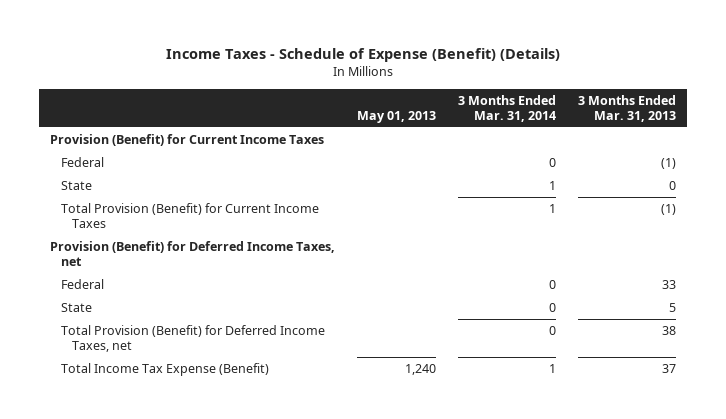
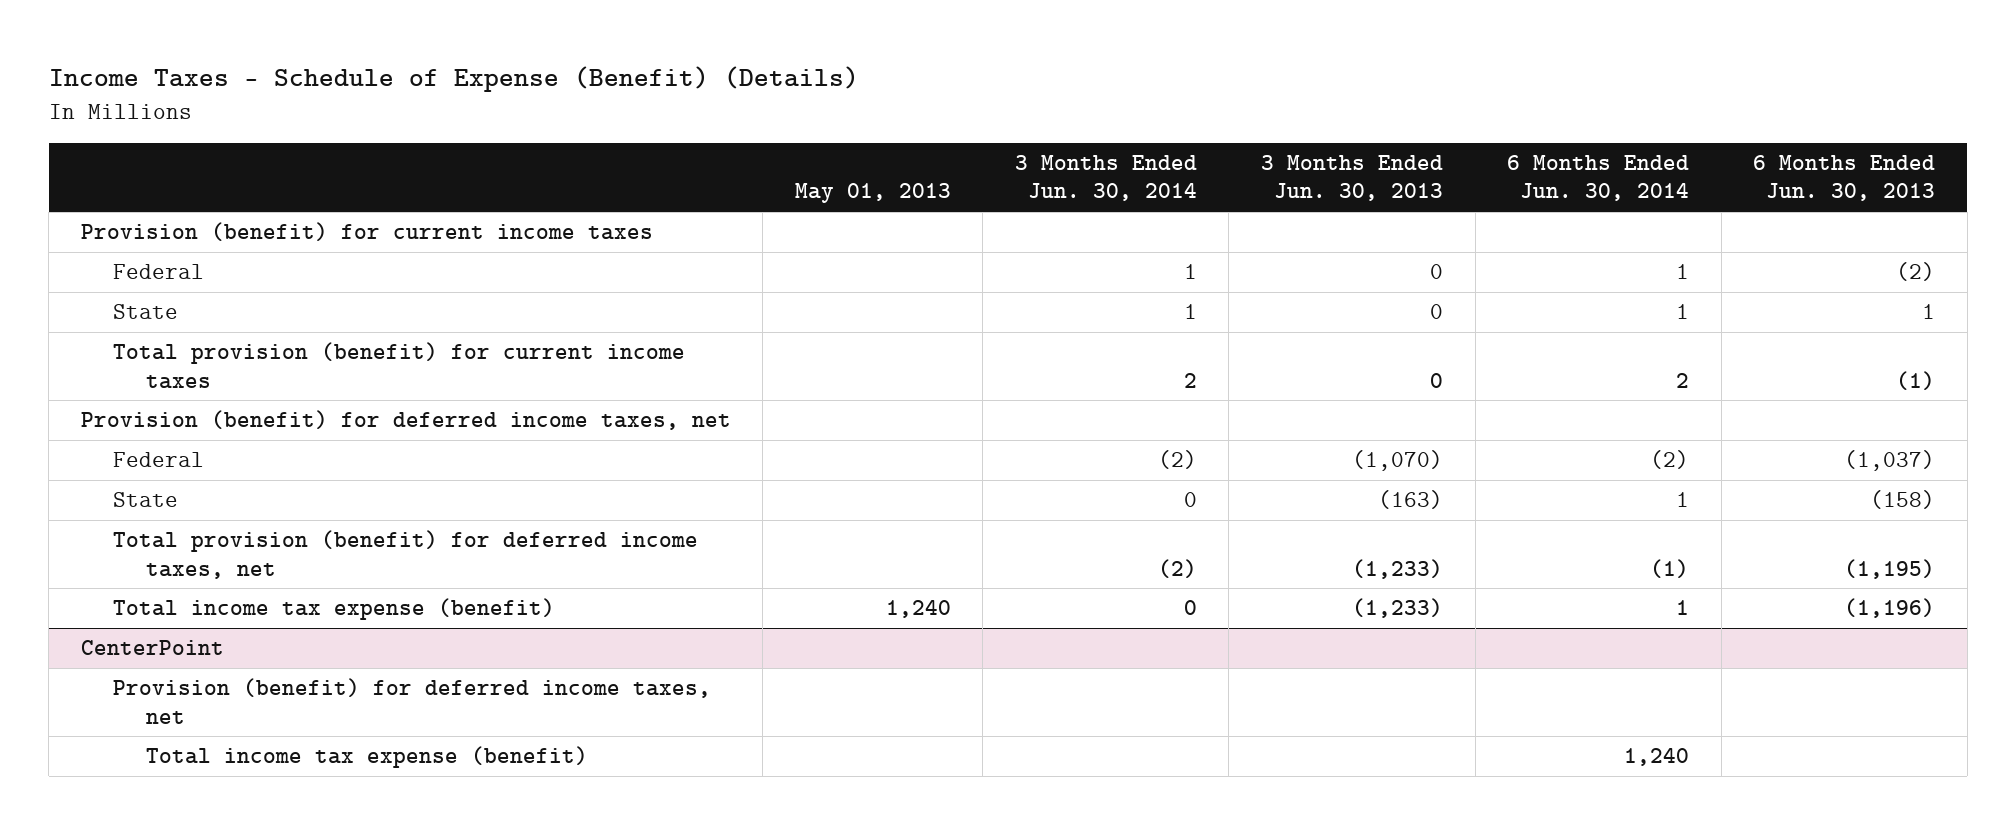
[457,94,556,122] 3 Months Ended Mar. 31, 2014 -> none
[577,94,676,122] 3 Months Ended Mar. 31, 2013 -> none
none -> [1014,155,1197,202] 3 Months Ended Jun. 30, 2014
none -> [1261,155,1444,202] 3 Months Ended Jun. 30, 2013
none -> [1507,155,1690,202] 6 Months Ended Jun. 30, 2014
none -> [1753,155,1936,202] 6 Months Ended Jun. 30, 2013
[49,134,324,147] Provision (Benefit) for Current Income Taxes -> [80,222,653,242] Provision (benefit) for current income taxes
[60,203,319,229] Total Provision (Benefit) for Current Income Taxes -> [113,342,686,389] Total provision (benefit) for current income taxes
[49,241,335,267] Provision (Benefit) for Deferred Income Taxes, net -> [80,410,731,431] Provision (benefit) for deferred income taxes, net
[60,325,325,353] Total Provision (Benefit) for Deferred Income Taxes, net -> [113,530,699,579] Total provision (benefit) for deferred income taxes, net
[60,363,269,377] Total Income Tax Expense (Benefit) -> [113,598,556,621] Total income tax expense (benefit)
none -> [80,640,224,656] CenterPoint
none -> [113,678,712,724] Provision (benefit) for deferred income taxes, net
none -> [145,746,588,769] Total income tax expense (benefit)

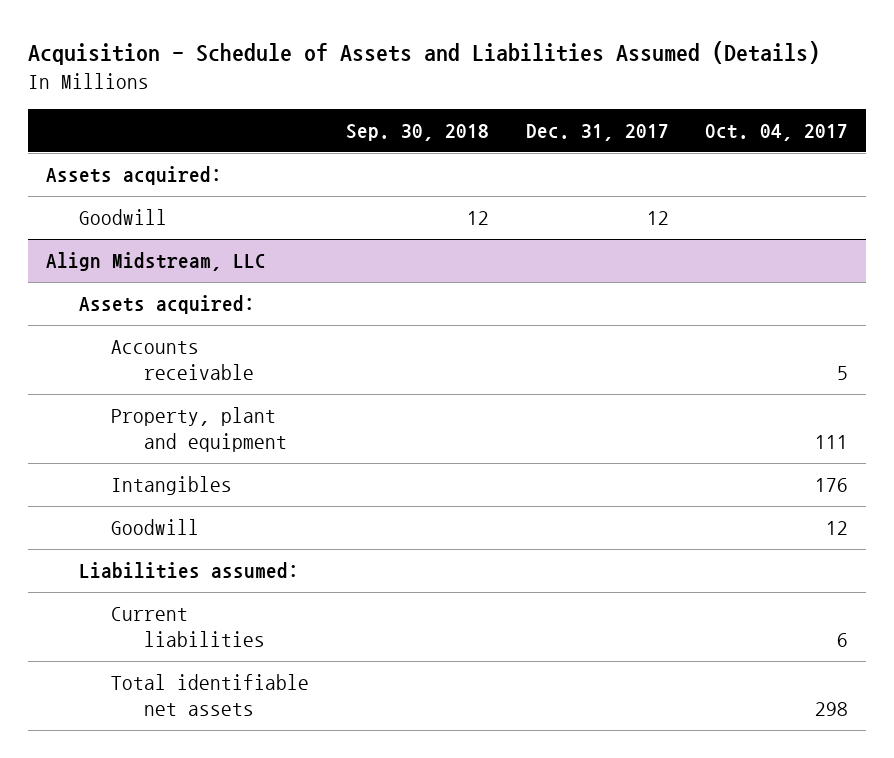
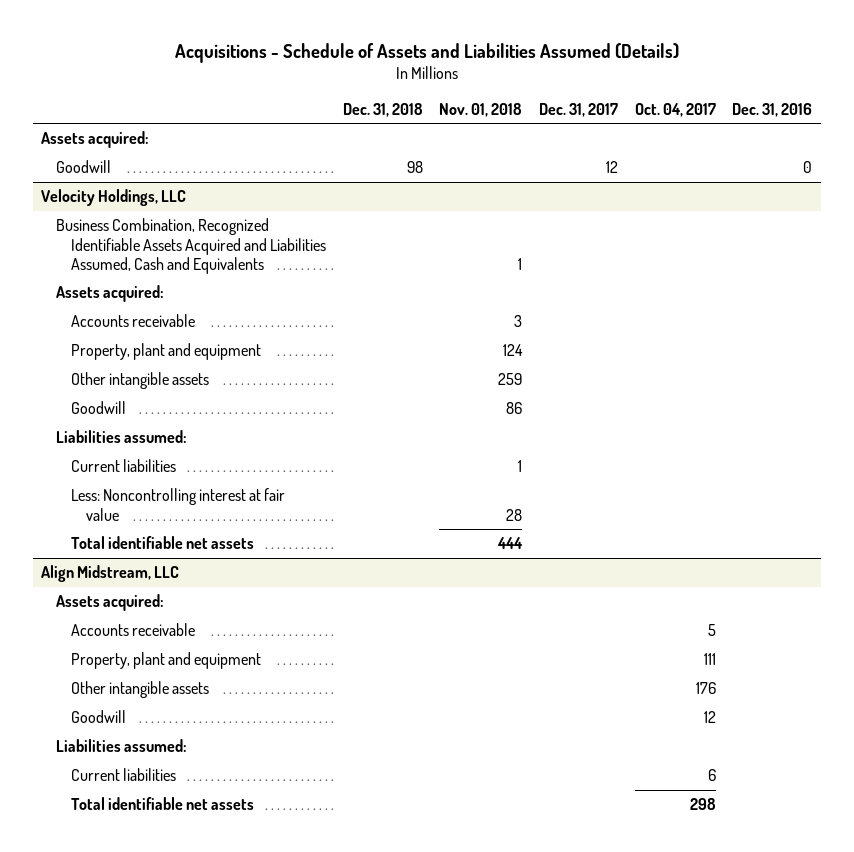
[27,40,820,65] Acquisition - Schedule of Assets and Liabilities Assumed (Details) -> [174,42,679,63] Acquisitions - Schedule of Assets and Liabilities Assumed (Details)
[345,123,489,141] Sep. 30, 2018 -> none
none -> [342,102,423,117] Dec. 31, 2018
none -> [439,102,523,117] Nov. 01, 2018
none -> [732,102,813,117] Dec. 31, 2016
none -> [41,189,187,207] Velocity Holdings, LLC
none -> [56,218,327,274] Business Combination, Recognized Identifiable Assets Acquired and Liabilities Assumed, Cash and Equivalents
none -> [56,285,165,303] Assets acquired:
none -> [71,314,196,328] Accounts receivable
none -> [71,343,262,361] Property, plant and equipment
none -> [71,372,210,390] Other intangible assets
none -> [71,401,127,415] Goodwill
none -> [56,430,188,444] Liabilities assumed:
none -> [71,459,177,473] Current liabilities
none -> [71,488,286,521] Less: Noncontrolling interest at fair value
none -> [71,536,255,550] Total identifiable net assets
[111,476,233,496] Intangibles -> [71,681,210,699] Other intangible assets

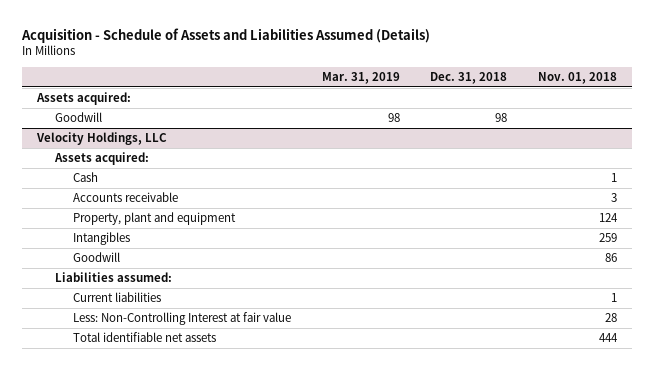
[174,42,679,63] Acquisitions - Schedule of Assets and Liabilities Assumed (Details) -> [21,27,431,43] Acquisition - Schedule of Assets and Liabilities Assumed (Details)
[539,102,619,117] Dec. 31, 2017 -> none
[634,102,716,117] Oct. 04, 2017 -> none
[732,102,813,117] Dec. 31, 2016 -> none
none -> [321,71,400,84] Mar. 31, 2019
[56,218,327,274] Business Combination, Recognized Identifiable Assets Acquired and Liabilities Assumed, Cash and Equivalents -> none
none -> [72,172,98,183] Cash
[71,372,210,390] Other intangible assets -> [72,232,130,246] Intangibles
[71,488,286,521] Less: Noncontrolling interest at fair value -> [72,312,291,326] Less: Non-Controlling Interest at fair value
[41,565,180,583] Align Midstream, LLC -> none
[56,594,165,612] Assets acquired: -> none
[71,623,196,637] Accounts receivable -> none
[71,652,262,670] Property, plant and equipment -> none
[71,681,210,699] Other intangible assets -> none
[71,710,127,724] Goodwill -> none
[56,739,188,753] Liabilities assumed: -> none
[71,768,177,782] Current liabilities -> none
[71,797,255,811] Total identifiable net assets -> none

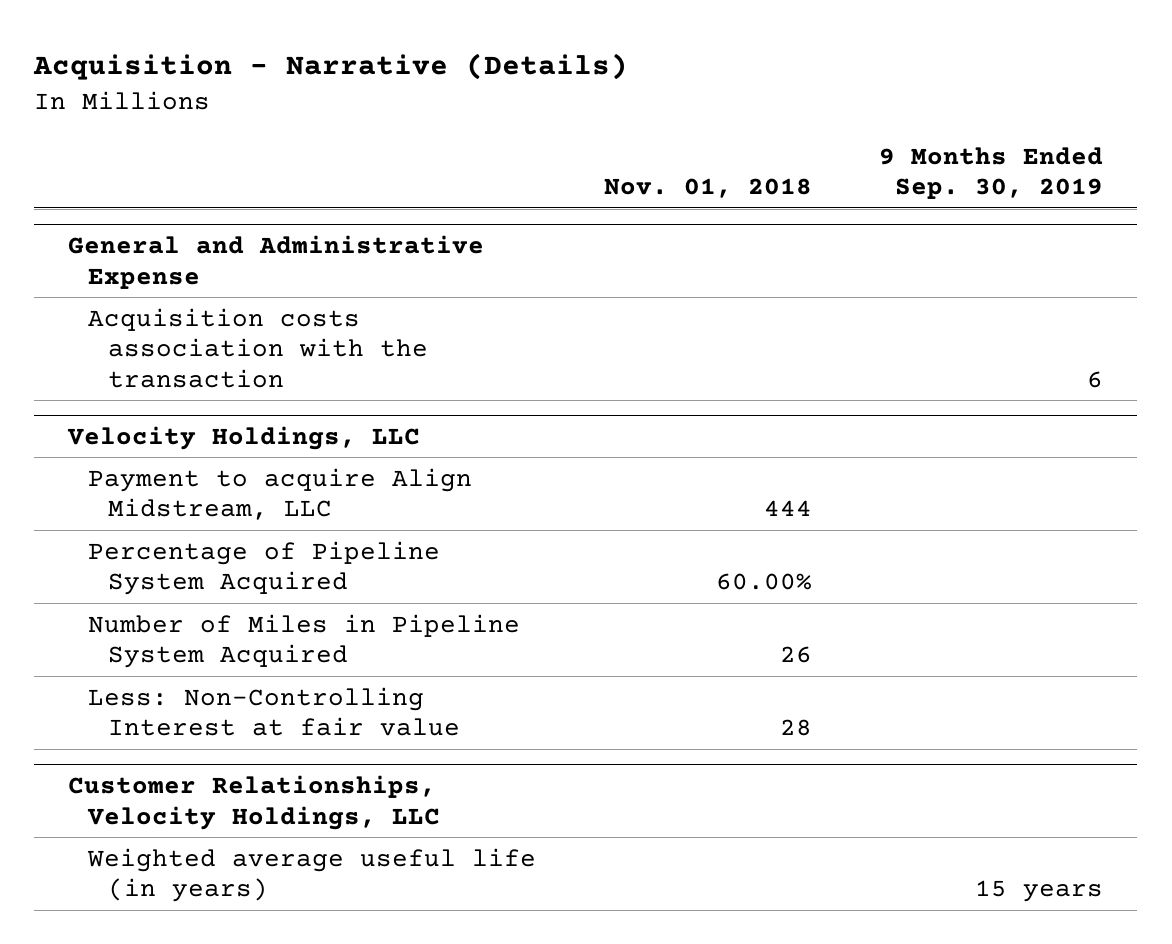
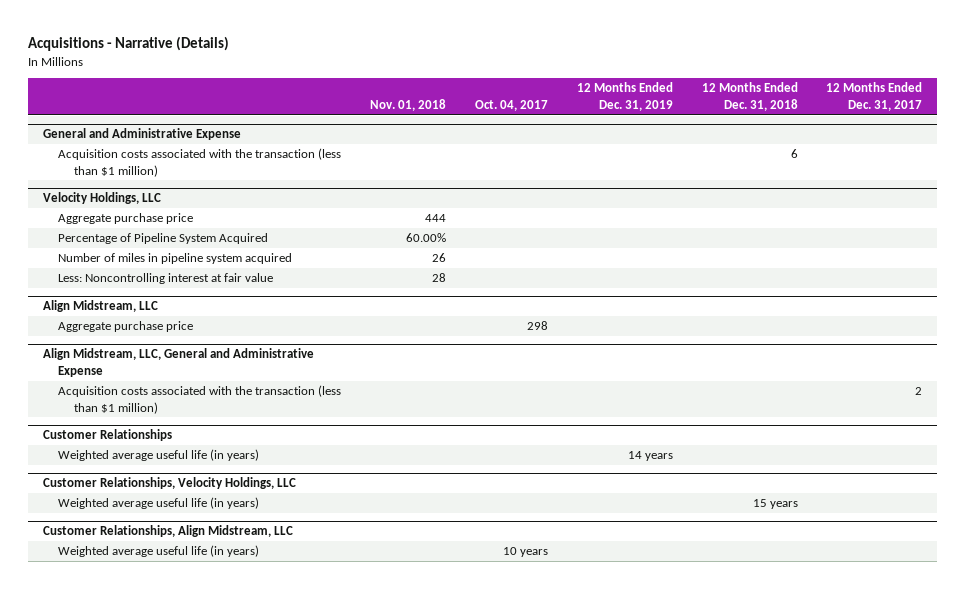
[33,53,629,81] Acquisition - Narrative (Details) -> [28,36,230,52] Acquisitions - Narrative (Details)
[879,146,1104,200] 9 Months Ended Sep. 30, 2019 -> none
none -> [474,100,548,112] Oct. 04, 2017
none -> [576,82,673,112] 12 Months Ended Dec. 31, 2019
none -> [701,82,798,112] 12 Months Ended Dec. 31, 2018
none -> [826,82,923,112] 12 Months Ended Dec. 31, 2017
[87,307,428,388] Acquisition costs association with the transaction -> [58,148,342,177] Acquisition costs associated with the transaction (less than $1 million)
[87,467,472,521] Payment to acquire Align Midstream, LLC -> [58,213,194,225] Aggregate purchase price
[87,613,520,669] Number of Miles in Pipeline System Acquired -> [58,253,293,265] Number of miles in pipeline system acquired
[87,686,460,737] Less: Non-Controlling Interest at fair value -> [58,273,274,285] Less: Noncontrolling interest at fair value
none -> [42,300,158,313] Align Midstream, LLC
none -> [58,321,194,333] Aggregate purchase price
none -> [42,348,314,377] Align Midstream, LLC, General and Administrative Expense
none -> [58,385,342,414] Acquisition costs associated with the transaction (less than $1 million)
none -> [42,429,172,442] Customer Relationships
none -> [58,449,260,462] Weighted average useful life (in years)
none -> [42,525,293,538] Customer Relationships, Align Midstream, LLC
none -> [58,545,260,558] Weighted average useful life (in years)

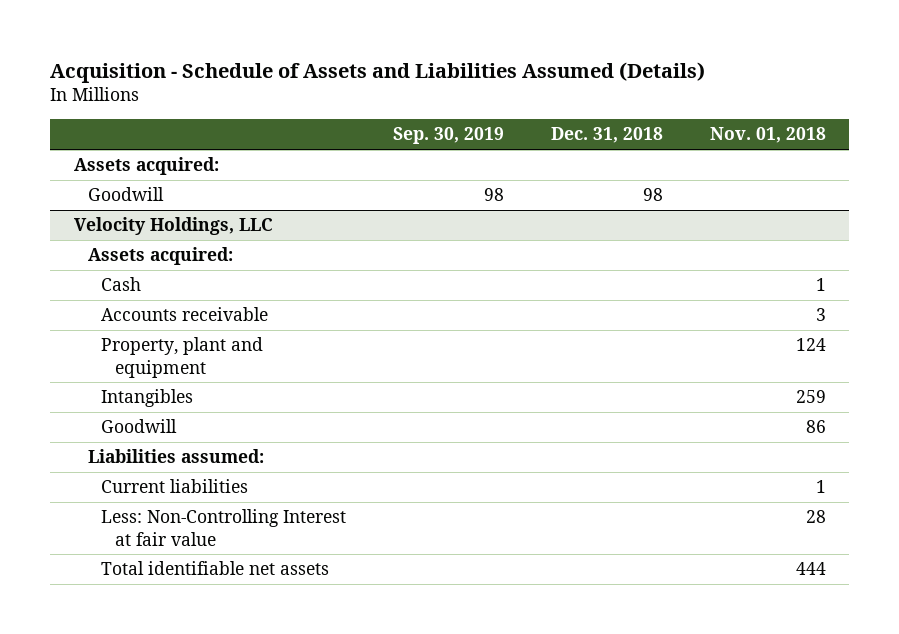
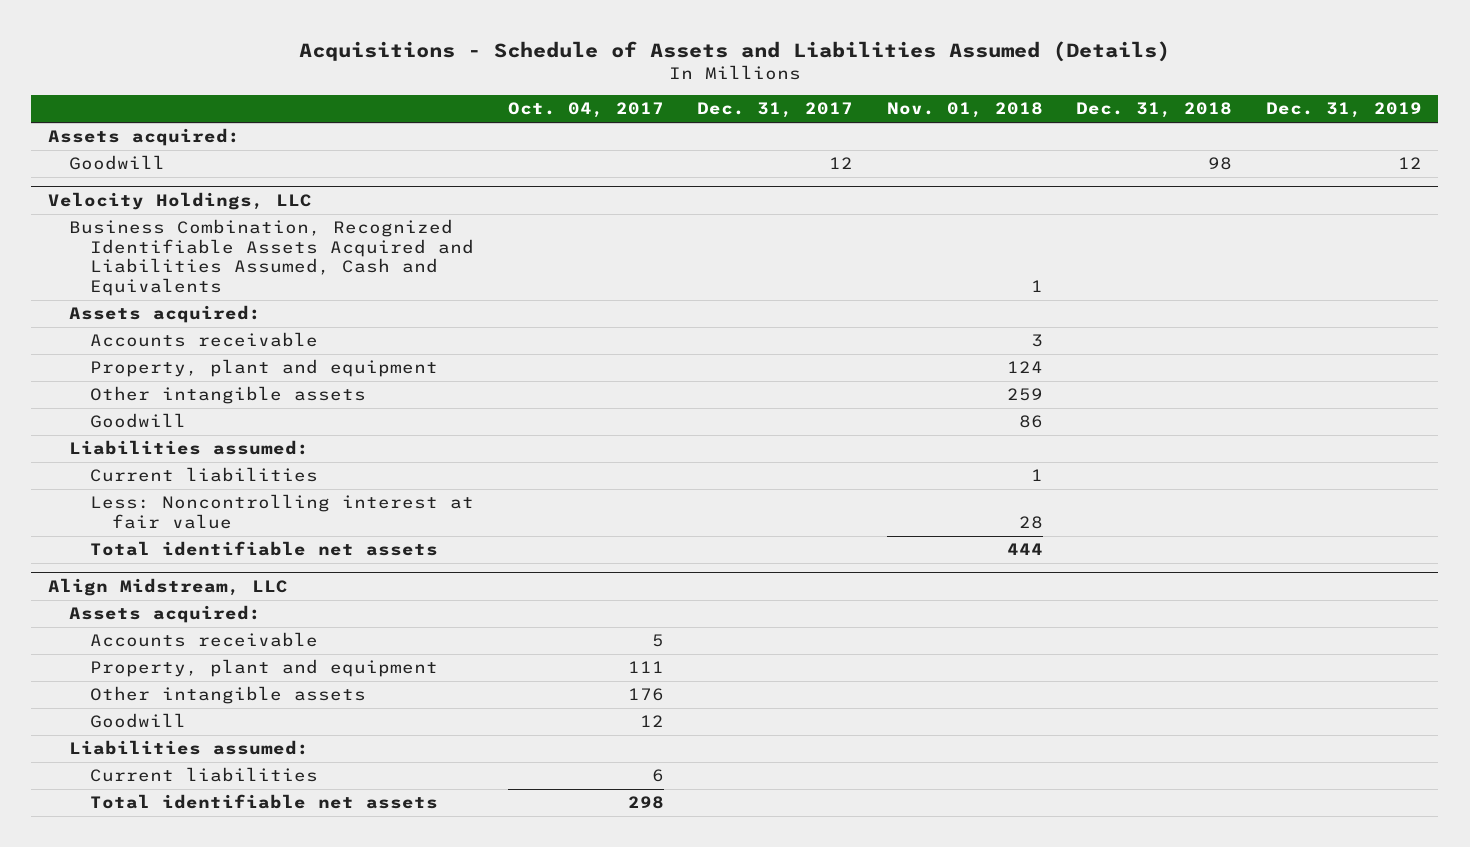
[50,61,706,83] Acquisition - Schedule of Assets and Liabilities Assumed (Details) -> [298,40,1170,62] Acquisitions - Schedule of Assets and Liabilities Assumed (Details)
[393,127,505,145] Sep. 30, 2019 -> none
none -> [507,102,664,119] Oct. 04, 2017
none -> [697,102,854,119] Dec. 31, 2017
none -> [1265,102,1422,119] Dec. 31, 2019
none -> [69,219,475,296] Business Combination, Recognized Identifiable Assets Acquired and Liabilities Assumed, Cash and Equivalents
[101,277,142,292] Cash -> none
[101,389,194,408] Intangibles -> [90,386,367,405] Other intangible assets
[101,509,347,546] Less: Non-Controlling Interest at fair value -> [90,494,475,529] Less: Noncontrolling interest at fair value
none -> [47,578,288,597] Align Midstream, LLC
none -> [69,605,262,624] Assets acquired:
none -> [90,632,319,648] Accounts receivable
none -> [90,659,439,678] Property, plant and equipment
none -> [90,686,367,705] Other intangible assets
none -> [90,713,187,729] Goodwill
none -> [69,740,310,756] Liabilities assumed:
none -> [90,767,319,783] Current liabilities
none -> [90,794,439,810] Total identifiable net assets

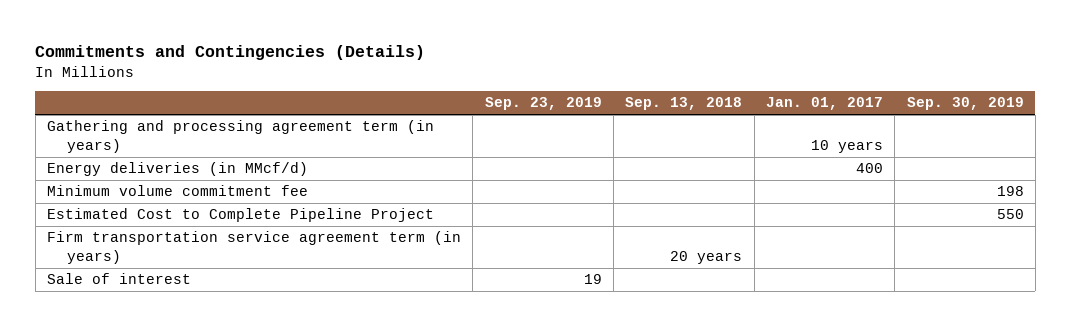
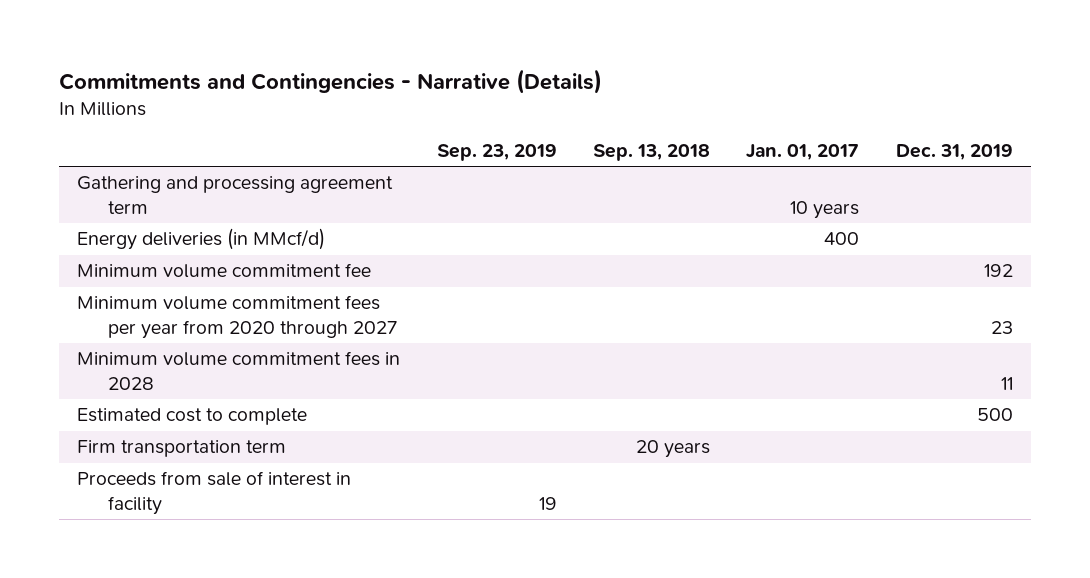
[35,45,426,61] Commitments and Contingencies (Details) -> [59,68,603,94] Commitments and Contingencies - Narrative (Details)
[906,97,1024,111] Sep. 30, 2019 -> none
none -> [895,143,1013,160] Dec. 31, 2019
[46,120,434,153] Gathering and processing agreement term (in years) -> [77,176,394,214] Gathering and processing agreement term
none -> [77,295,397,339] Minimum volume commitment fees per year from 2020 through 2027
none -> [77,351,401,390] Minimum volume commitment fees in 2028
[46,208,434,223] Estimated Cost to Complete Pipeline Project -> [77,408,308,426] Estimated cost to complete
[46,231,461,264] Firm transportation service agreement term (in years) -> [77,440,287,458] Firm transportation term
[46,273,191,285] Sale of interest -> [77,471,352,515] Proceeds from sale of interest in facility

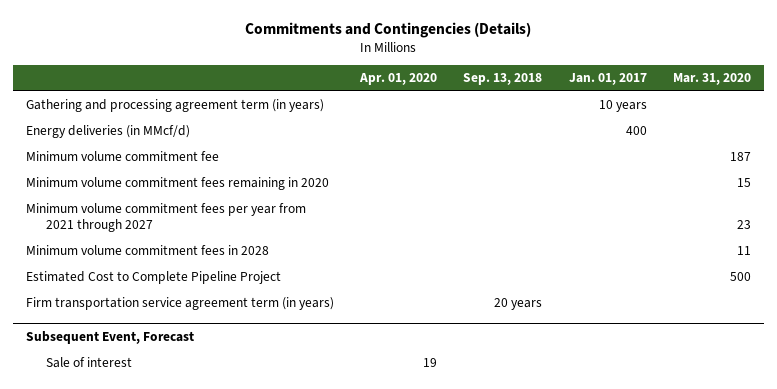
[59,68,603,94] Commitments and Contingencies - Narrative (Details) -> [245,21,532,38] Commitments and Contingencies (Details)
[436,143,557,161] Sep. 23, 2019 -> none
[895,143,1013,160] Dec. 31, 2019 -> none
none -> [359,73,438,86] Apr. 01, 2020
none -> [672,73,751,86] Mar. 31, 2020
[77,176,394,214] Gathering and processing agreement term -> [26,99,325,113] Gathering and processing agreement term (in years)
none -> [26,177,330,191] Minimum volume commitment fees remaining in 2020
[77,295,397,339] Minimum volume commitment fees per year from 2020 through 2027 -> [26,203,307,233] Minimum volume commitment fees per year from 2021 through 2027
[77,471,352,515] Proceeds from sale of interest in facility -> none
[77,408,308,426] Estimated cost to complete -> [26,271,282,285] Estimated Cost to Complete Pipeline Project
[77,440,287,458] Firm transportation term -> [26,297,335,311] Firm transportation service agreement term (in years)
none -> [26,331,195,345] Subsequent Event, Forecast
none -> [46,357,133,369] Sale of interest

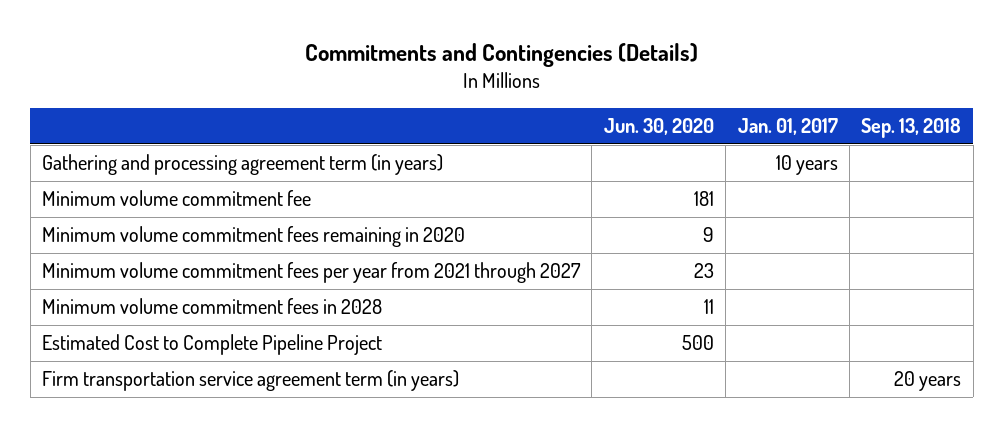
[359,73,438,86] Apr. 01, 2020 -> none
[672,73,751,86] Mar. 31, 2020 -> none
none -> [603,118,714,136] Jun. 30, 2020
[26,125,191,139] Energy deliveries (in MMcf/d) -> none
[26,331,195,345] Subsequent Event, Forecast -> none
[46,357,133,369] Sale of interest -> none

